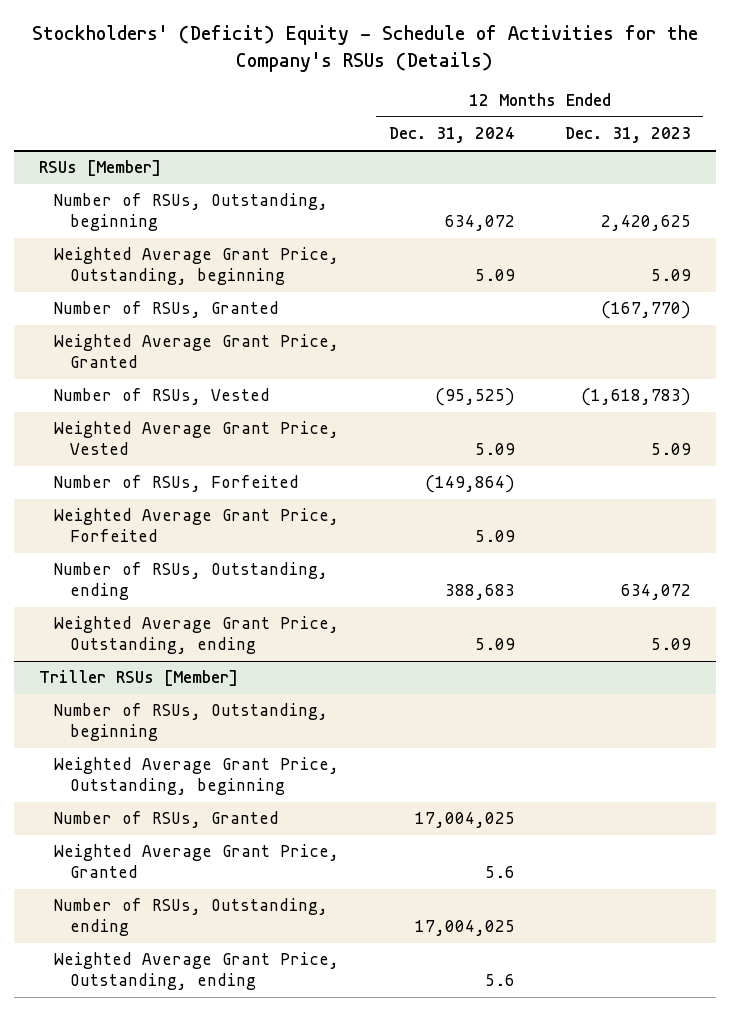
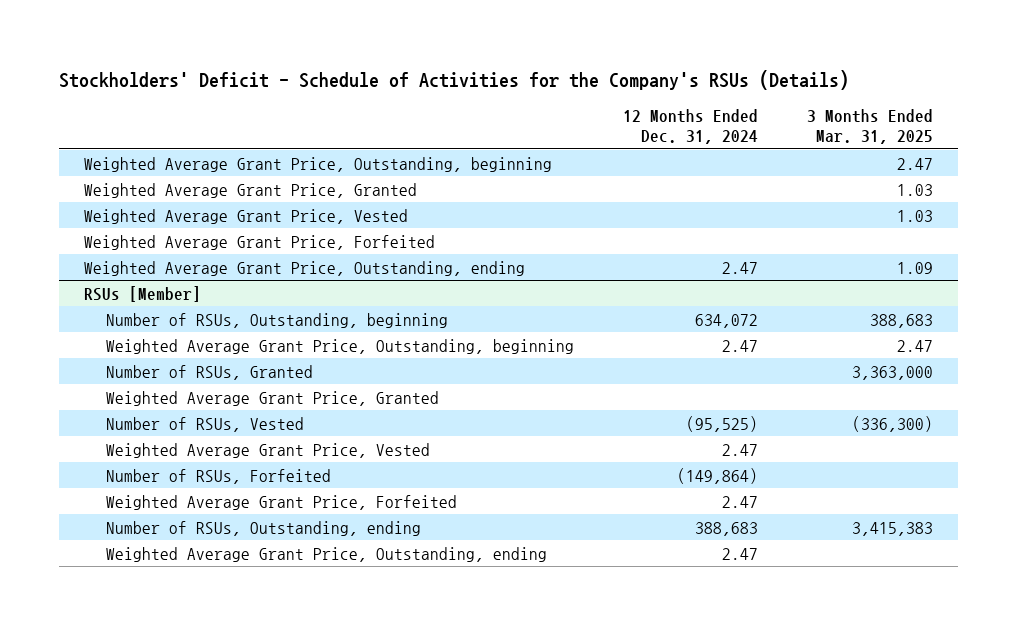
[31,25,698,72] Stockholders' (Deficit) Equity - Schedule of Activities for the Company's RSUs (Details) -> [59,69,850,90] Stockholders' Deficit - Schedule of Activities for the Company's RSUs (Details)
[564,127,691,144] Dec. 31, 2023 -> none
none -> [807,109,934,145] 3 Months Ended Mar. 31, 2025
none -> [83,156,552,172] Weighted Average Grant Price, Outstanding, beginning
none -> [83,182,417,198] Weighted Average Grant Price, Granted
none -> [83,208,408,224] Weighted Average Grant Price, Vested
none -> [83,234,435,250] Weighted Average Grant Price, Forfeited
none -> [83,260,525,276] Weighted Average Grant Price, Outstanding, ending
[474,268,515,281] 5.09 -> [721,339,758,352] 2.47
[474,442,515,455] 5.09 -> [721,443,758,456] 2.47
[474,529,515,542] 5.09 -> [721,495,758,508] 2.47
[38,670,238,687] Triller RSUs [Member] -> none
[54,703,329,741] Number of RSUs, Outstanding, beginning -> none
[54,757,340,795] Weighted Average Grant Price, Outstanding, beginning -> none
[54,811,280,829] Number of RSUs, Granted -> none
[54,844,340,878] Weighted Average Grant Price, Granted -> none
[54,898,329,936] Number of RSUs, Outstanding, ending -> none
[54,952,340,990] Weighted Average Grant Price, Outstanding, ending -> none
[474,637,515,650] 5.09 -> [721,547,758,560] 2.47

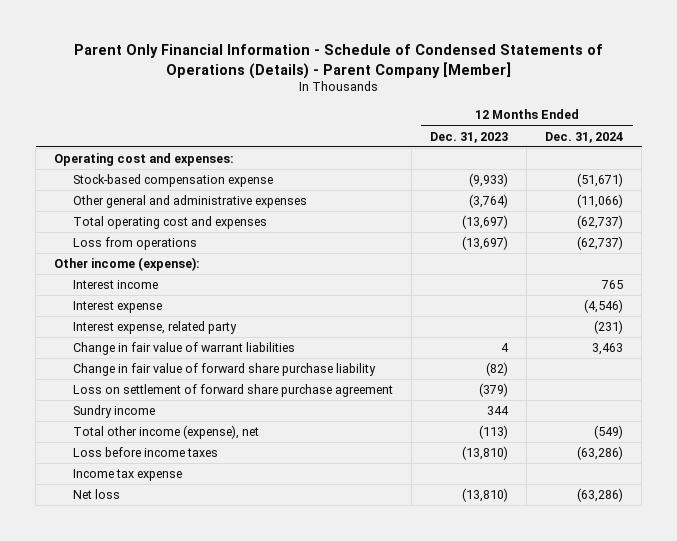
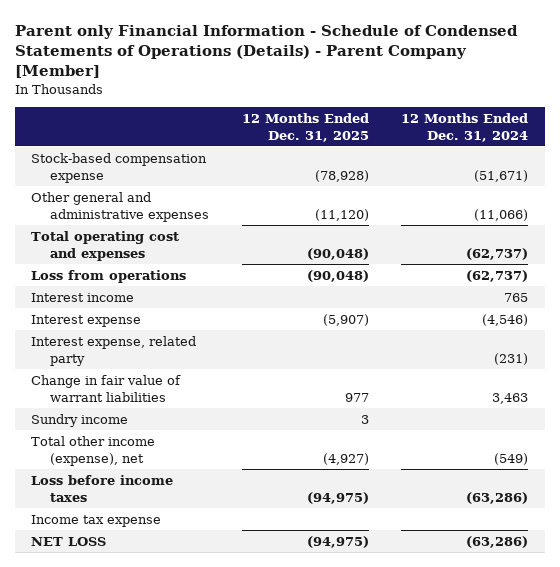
[73,44,603,79] Parent Only Financial Information - Schedule of Condensed Statements of Operations (Details) - Parent Company [Member] -> [15,24,519,79] Parent only Financial Information - Schedule of Condensed Statements of Operations (Details) - Parent Company [Member]
[430,131,509,143] Dec. 31, 2023 -> none
none -> [241,112,369,142] 12 Months Ended Dec. 31, 2025
[54,153,235,167] Operating cost and expenses: -> none
[54,257,201,272] Other income (expense): -> none
[72,363,376,377] Change in fair value of forward share purchase liability -> none
[72,384,393,398] Loss on settlement of forward share purchase agreement -> none
[72,489,120,500] Net loss -> [31,536,107,546] NET LOSS

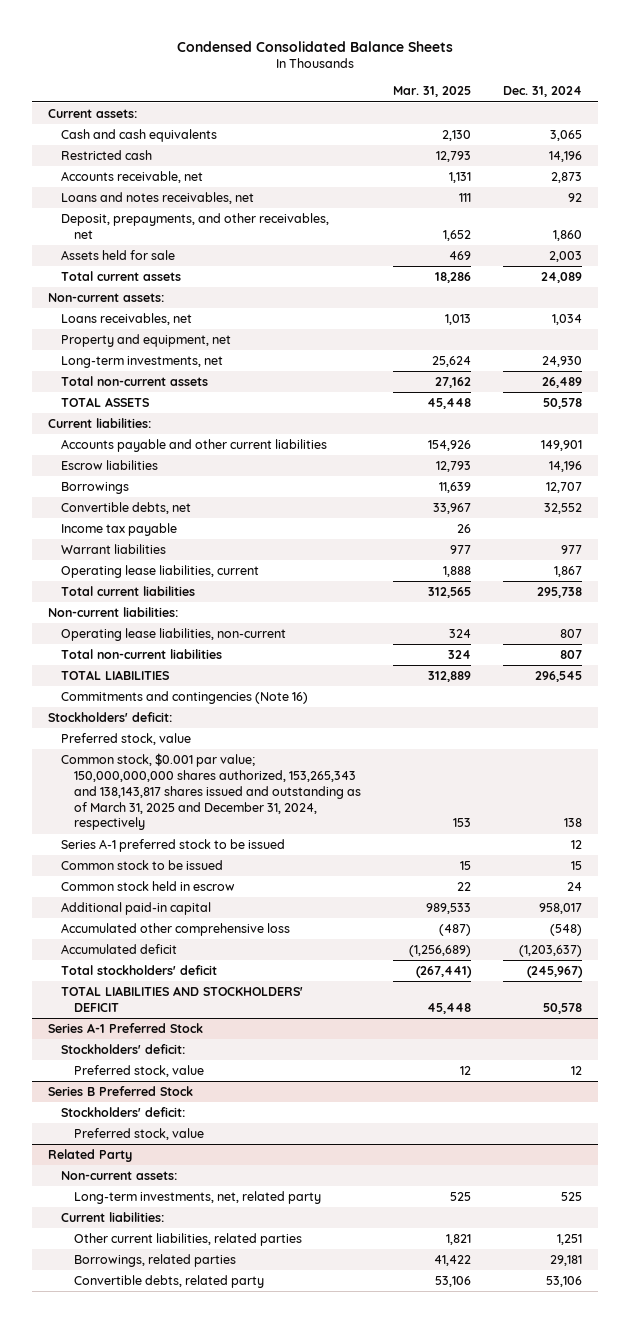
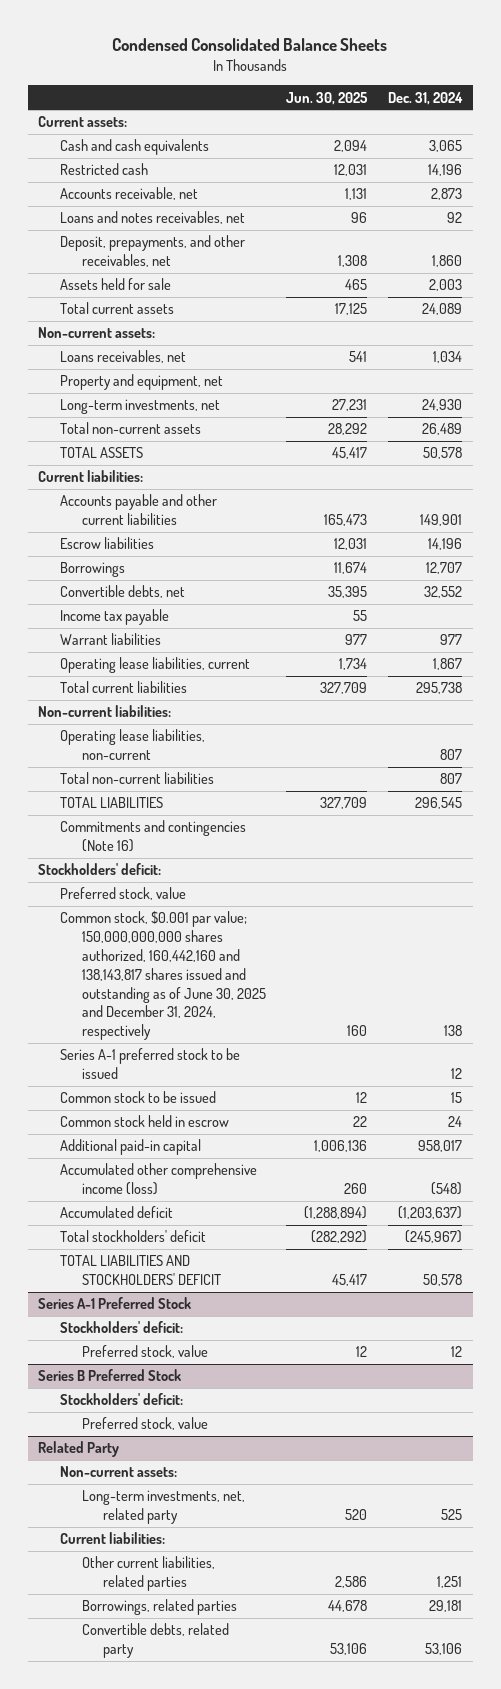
[392,86,471,98] Mar. 31, 2025 -> none
none -> [286,91,369,105] Jun. 30, 2025
[61,752,361,831] Common stock, $0.001 par value; 150,000,000,000 shares authorized, 153,265,343 and 138,143,817 shares issued and outstanding as of March 31, 2025 and December 31, 2024, respectively -> [59,911,266,1041] Common stock, $0.001 par value; 150,000,000,000 shares authorized, 160,442,160 and 138,143,817 shares issued and outstanding as of June 30, 2025 and December 31, 2024, respectively
[61,922,291,936] Accumulated other comprehensive loss -> [59,1163,257,1196] Accumulated other comprehensive income (loss)

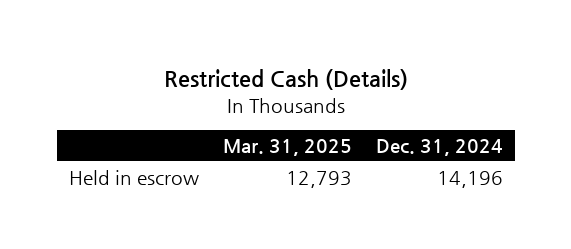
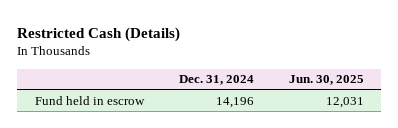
[222,139,352,157] Mar. 31, 2025 -> none
none -> [288,75,364,86] Jun. 30, 2025
[68,169,199,185] Held in escrow -> [34,95,145,105] Fund held in escrow

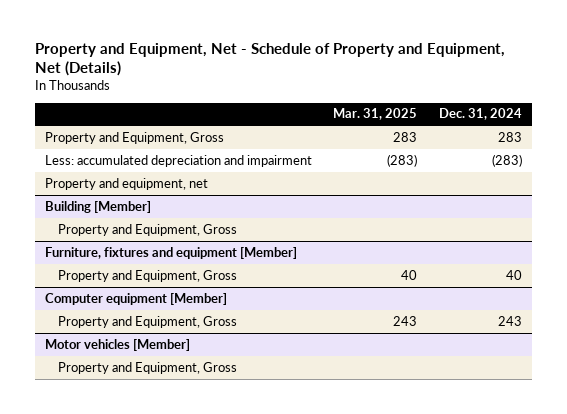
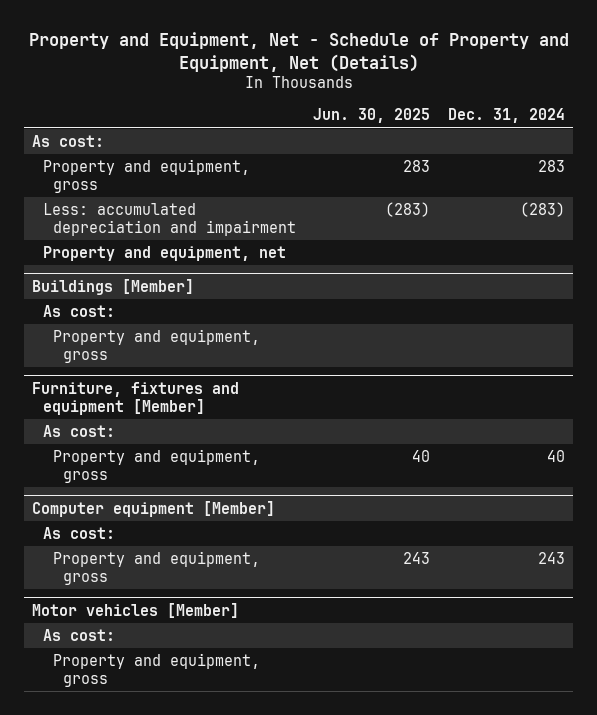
[333,108,418,121] Mar. 31, 2025 -> none
none -> [313,108,431,124] Jun. 30, 2025
none -> [32,134,105,147] As cost:
[45,131,225,144] Property and Equipment, Gross -> [42,158,250,193] Property and equipment, gross
[45,200,152,213] Building [Member] -> [32,278,195,295] Buildings [Member]
none -> [42,304,115,317] As cost:
[58,223,238,236] Property and Equipment, Gross -> [52,328,260,363] Property and equipment, gross
none -> [42,424,115,437] As cost:
[58,269,238,282] Property and Equipment, Gross -> [52,448,260,483] Property and equipment, gross
none -> [42,526,115,539] As cost:
[58,315,238,328] Property and Equipment, Gross -> [52,550,260,585] Property and equipment, gross
none -> [42,628,115,641] As cost:
[58,361,238,374] Property and Equipment, Gross -> [52,652,260,687] Property and equipment, gross

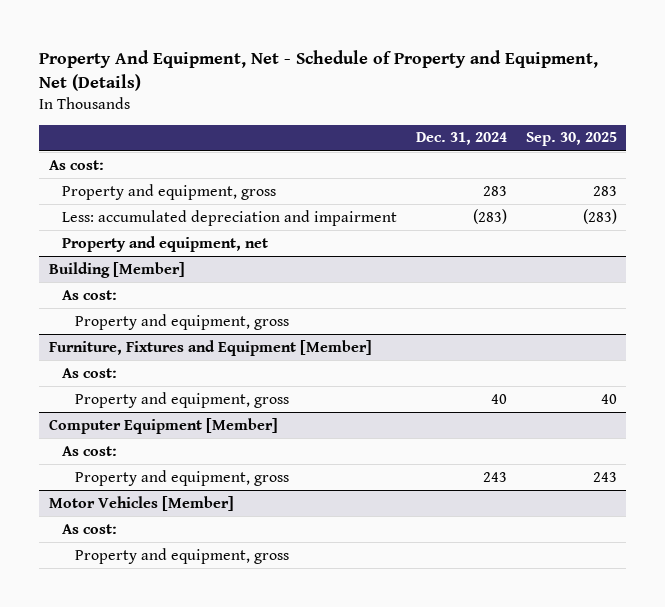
[28,32,569,72] Property and Equipment, Net - Schedule of Property and Equipment, Net (Details) -> [39,49,599,91] Property And Equipment, Net - Schedule of Property and Equipment, Net (Details)
[313,108,431,124] Jun. 30, 2025 -> none
none -> [525,132,617,147] Sep. 30, 2025
[32,278,195,295] Buildings [Member] -> [48,261,185,278] Building [Member]
[32,381,240,415] Furniture, fixtures and equipment [Member] -> [48,339,372,356] Furniture, Fixtures and Equipment [Member]
[32,500,276,517] Computer equipment [Member] -> [48,417,278,434] Computer Equipment [Member]
[32,602,240,618] Motor vehicles [Member] -> [48,495,234,511] Motor Vehicles [Member]

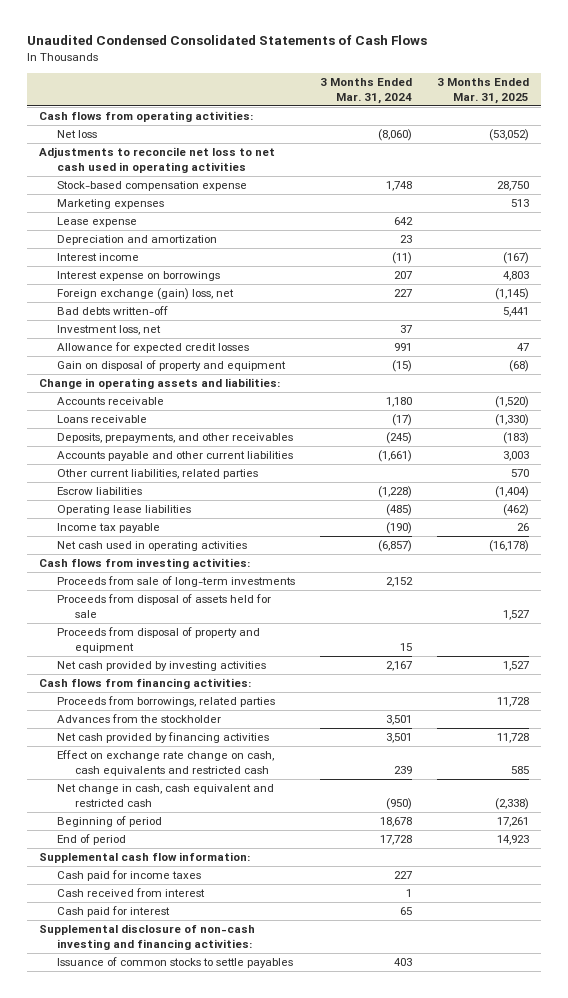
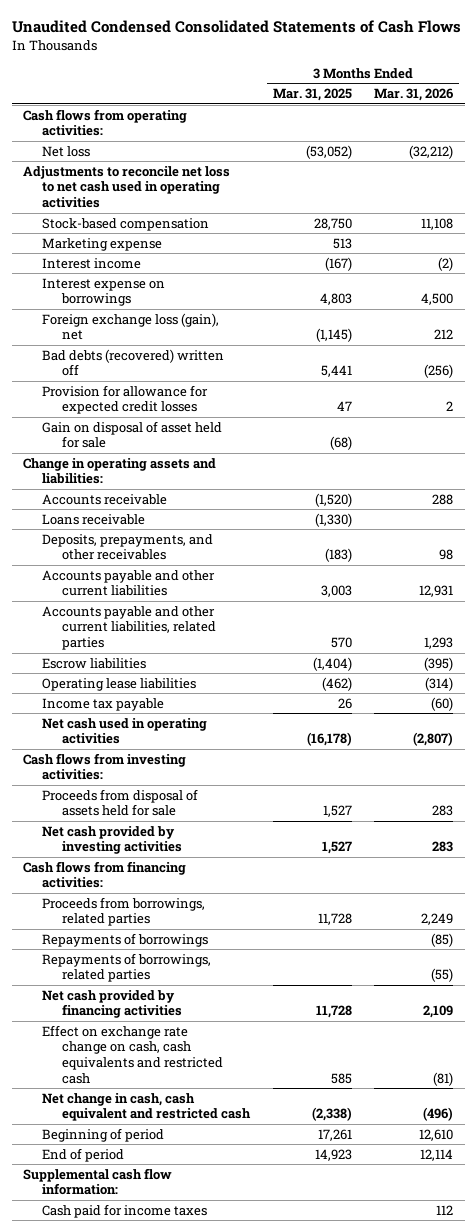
[319,78,412,104] 3 Months Ended Mar. 31, 2024 -> none
none -> [374,88,454,102] Mar. 31, 2026
[57,217,138,228] Lease expense -> none
[57,235,218,246] Depreciation and amortization -> none
[57,181,248,192] Stock-based compensation expense -> [42,217,210,231] Stock-based compensation
[57,199,165,210] Marketing expenses -> [42,237,163,251] Marketing expense
[57,325,162,336] Investment loss, net -> none
[57,360,287,372] Gain on disposal of property and equipment -> none
[57,288,235,301] Foreign exchange (gain) loss, net -> [42,312,220,341] Foreign exchange loss (gain), net
[57,306,169,316] Bad debts written-off -> [42,348,225,377] Bad debts (recovered) written off
[57,342,250,354] Allowance for expected credit losses -> [42,384,209,415] Provision for allowance for expected credit losses
none -> [42,420,223,449] Gain on disposal of asset held for sale
[57,469,259,480] Other current liabilities, related parties -> [42,605,216,651] Accounts payable and other current liabilities, related parties
[57,576,296,588] Proceeds from sale of long-term investments -> none
[57,627,261,653] Proceeds from disposal of property and equipment -> none
[57,714,222,724] Advances from the stockholder -> none
none -> [42,932,209,947] Repayments of borrowings
none -> [42,952,212,983] Repayments of borrowings, related parties
[57,888,206,898] Cash received from interest -> none
[57,906,171,918] Cash paid for interest -> none
[39,924,256,950] Supplemental disclosure of non-cash investing and financing activities: -> none
[57,957,294,969] Issuance of common stocks to settle payables -> none

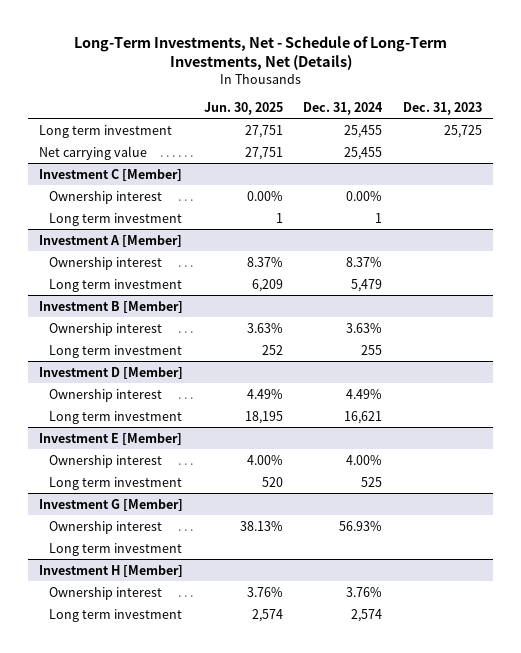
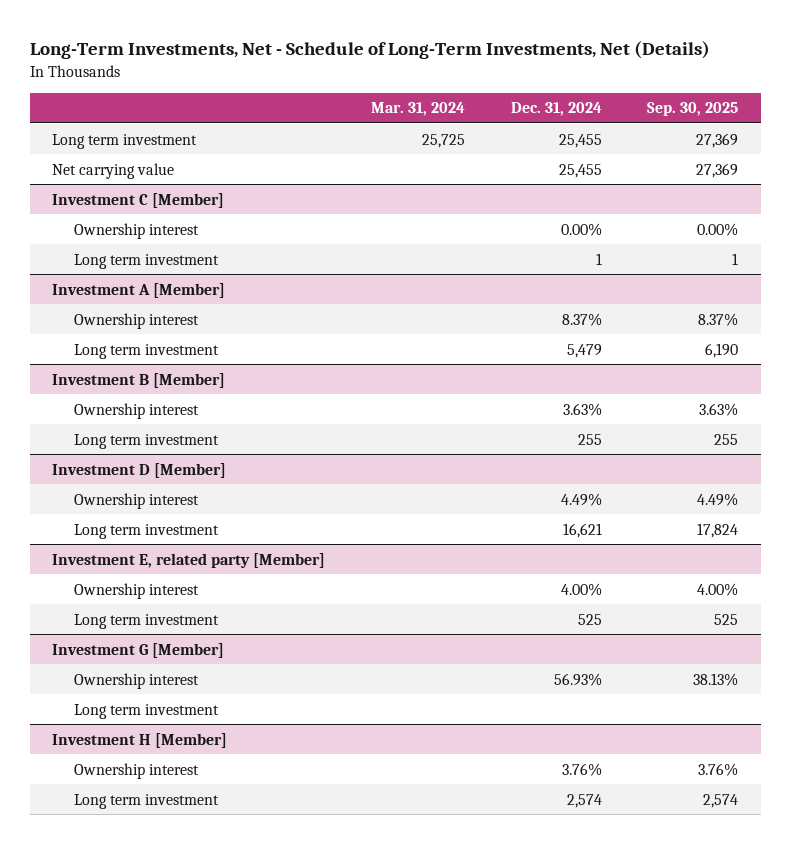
[203,101,283,115] Jun. 30, 2025 -> none
[403,101,483,115] Dec. 31, 2023 -> none
none -> [370,102,465,117] Mar. 31, 2024
none -> [647,102,739,117] Sep. 30, 2025
[38,432,182,445] Investment E [Member] -> [52,552,326,568] Investment E, related party [Member]

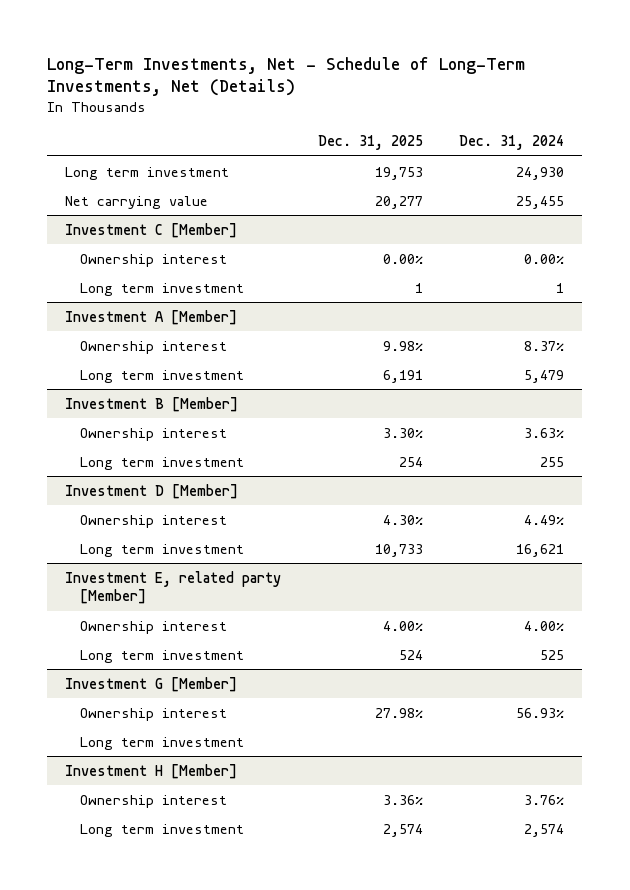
[370,102,465,117] Mar. 31, 2024 -> none
[647,102,739,117] Sep. 30, 2025 -> none
none -> [317,135,423,151] Dec. 31, 2025
[558,133,602,148] 25,455 -> [516,166,565,180] 24,930

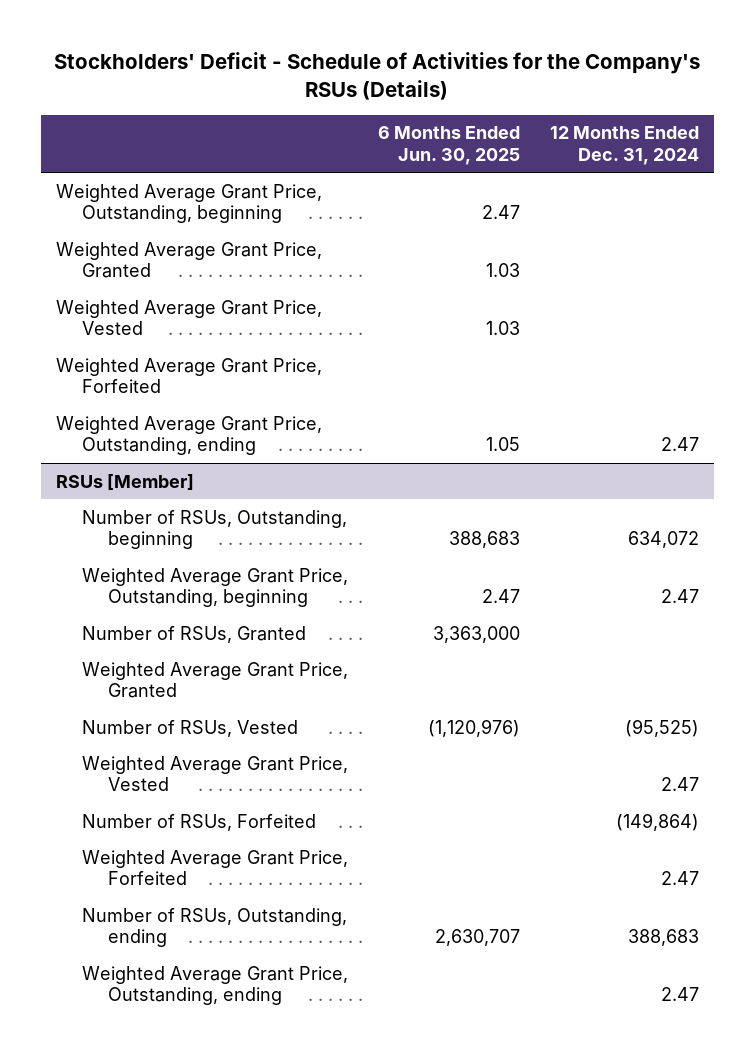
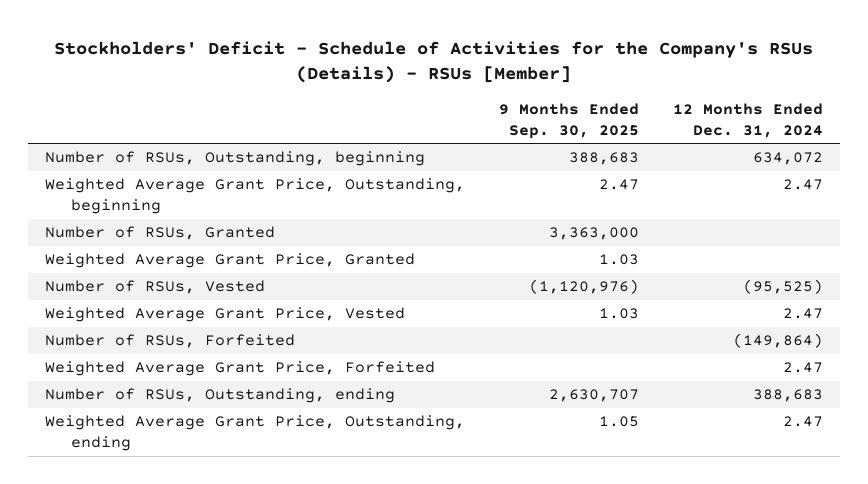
[54,51,701,100] Stockholders' Deficit - Schedule of Activities for the Company's RSUs (Details) -> [53,40,813,84] Stockholders' Deficit - Schedule of Activities for the Company's RSUs (Details) - RSUs [Member]
[377,126,520,165] 6 Months Ended Jun. 30, 2025 -> none
none -> [498,103,639,139] 9 Months Ended Sep. 30, 2025
[55,183,322,224] Weighted Average Grant Price, Outstanding, beginning -> none
[55,241,322,279] Weighted Average Grant Price, Granted -> none
[55,299,322,336] Weighted Average Grant Price, Vested -> none
[55,357,322,394] Weighted Average Grant Price, Forfeited -> none
[55,415,322,456] Weighted Average Grant Price, Outstanding, ending -> none
[55,473,194,491] RSUs [Member] -> none

